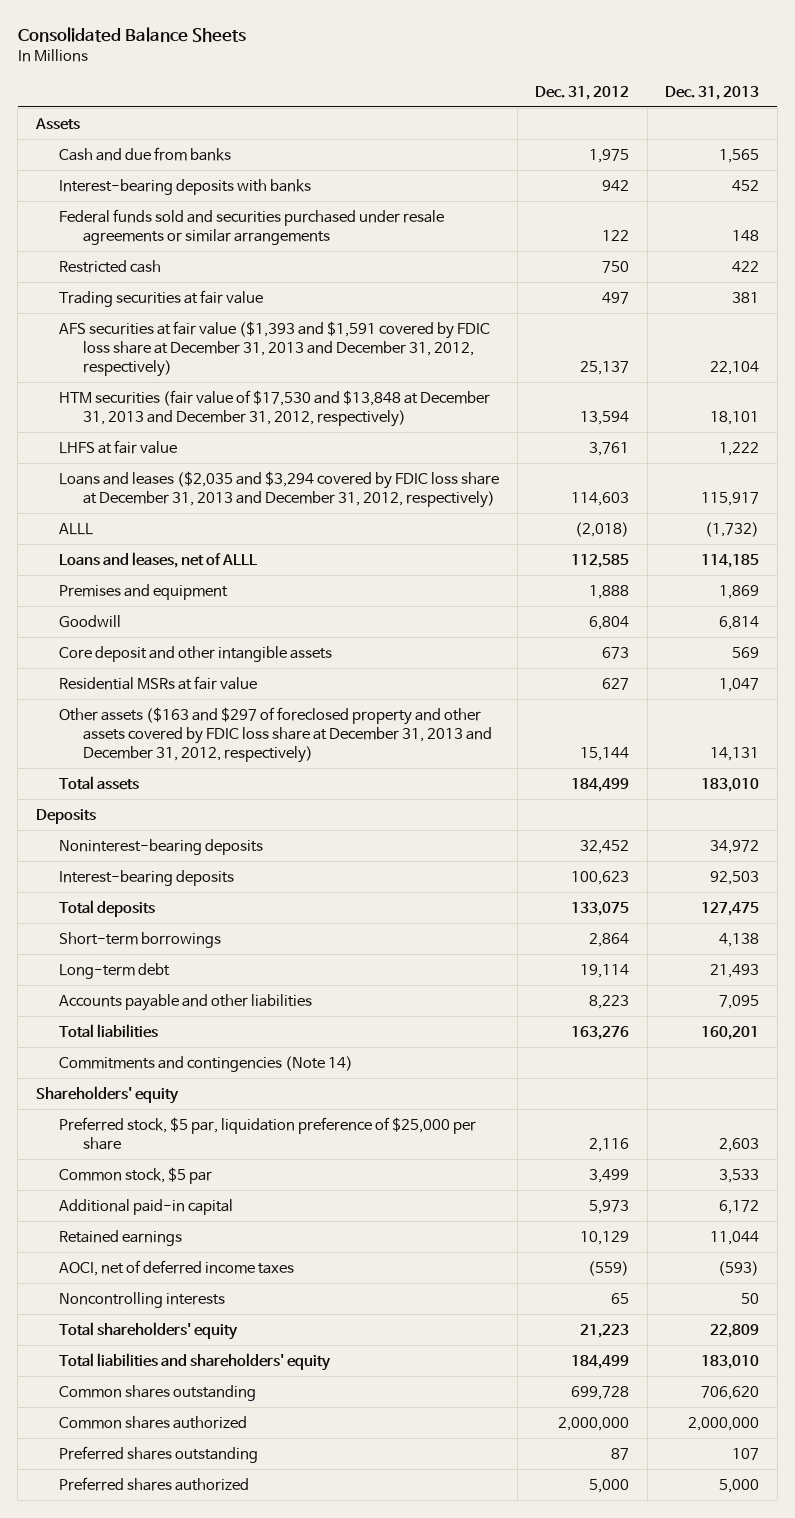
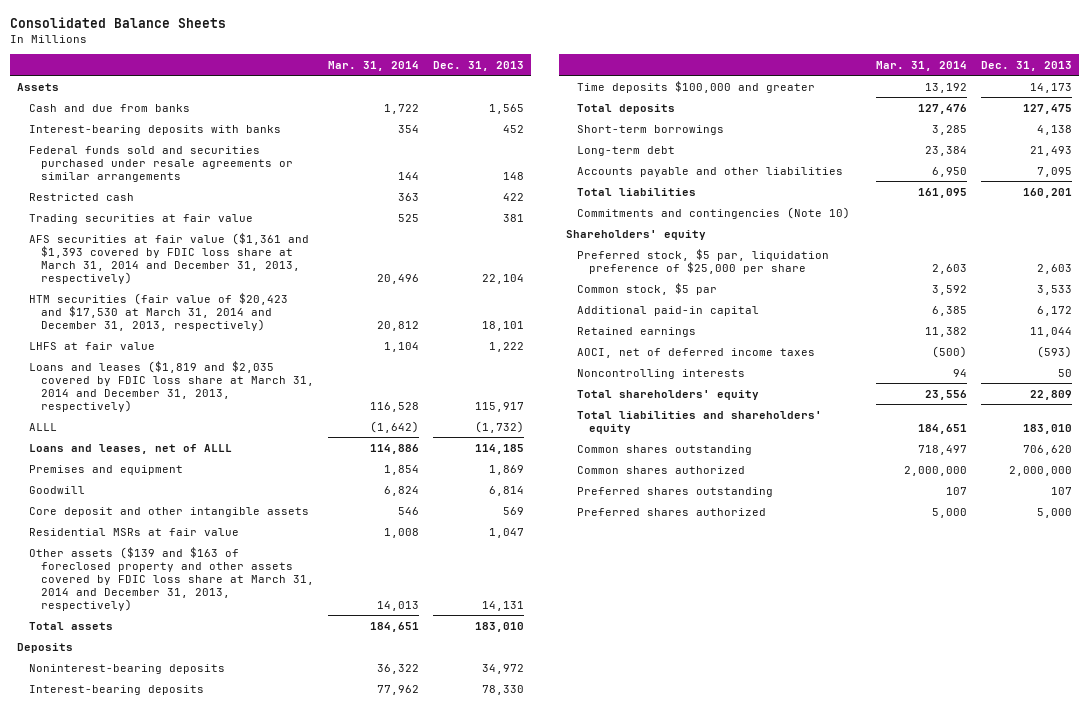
[535,85,630,100] Dec. 31, 2012 -> none
none -> [327,60,419,71] Mar. 31, 2014
[59,320,491,378] AFS securities at fair value ($1,393 and $1,591 covered by FDIC loss share at December 31, 2013 and December 31, 2012, respectively) -> [28,232,309,284] AFS securities at fair value ($1,361 and $1,393 covered by FDIC loss share at March 31, 2014 and December 31, 2013, respectively)
[59,389,491,428] HTM securities (fair value of $17,530 and $13,848 at December 31, 2013 and December 31, 2012, respectively) -> [28,292,288,331] HTM securities (fair value of $20,423 and $17,530 at March 31, 2014 and December 31, 2013, respectively)
[59,470,500,509] Loans and leases ($2,035 and $3,294 covered by FDIC loss share at December 31, 2013 and December 31, 2012, respectively) -> [28,360,314,412] Loans and leases ($1,819 and $2,035 covered by FDIC loss share at March 31, 2014 and December 31, 2013, respectively)
[59,706,492,764] Other assets ($163 and $297 of foreclosed property and other assets covered by FDIC loss share at December 31, 2013 and December 31, 2012, respectively) -> [28,546,314,611] Other assets ($139 and $163 of foreclosed property and other assets covered by FDIC loss share at March 31, 2014 and December 31, 2013, respectively)
[710,870,760,885] 92,503 -> [481,684,524,695] 78,330
none -> [577,80,816,93] Time deposits $100,000 and greater
[59,1055,354,1072] Commitments and contingencies (Note 14) -> [577,206,851,219] Commitments and contingencies (Note 10)

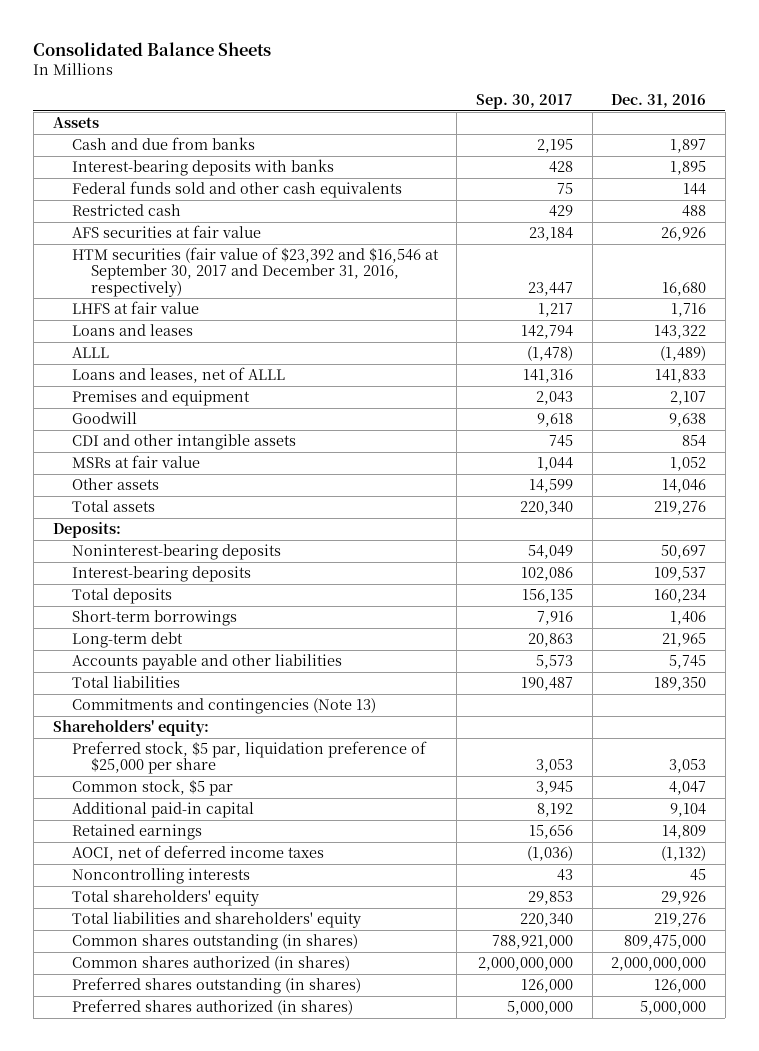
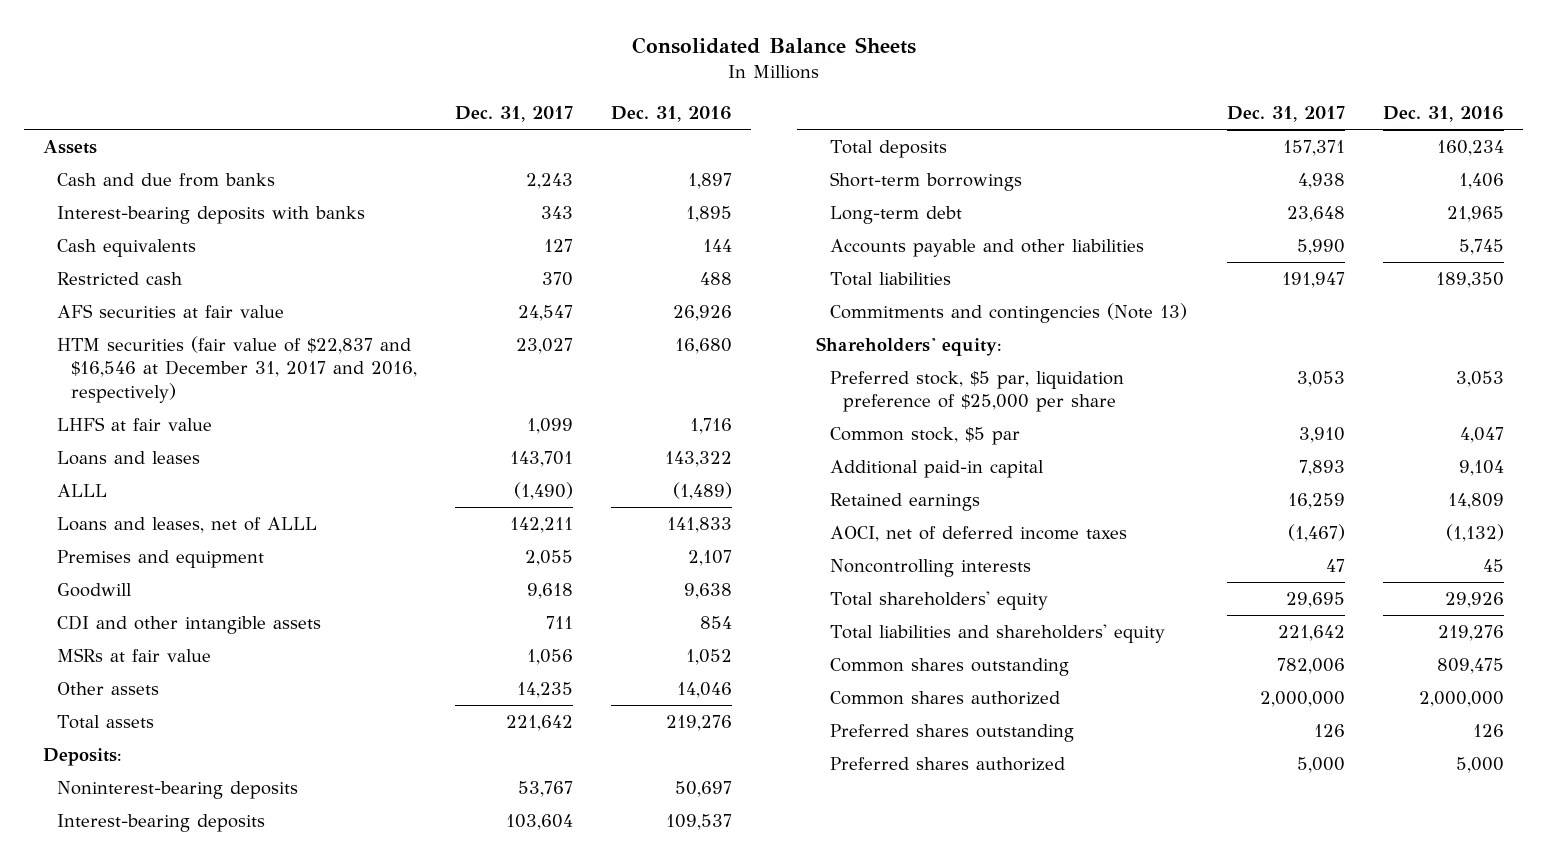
[475,94,573,110] Sep. 30, 2017 -> none
none -> [454,106,573,123] Dec. 31, 2017
[71,181,402,199] Federal funds sold and other cash equivalents -> [56,238,196,257] Cash equivalents
[71,247,439,297] HTM securities (fair value of $23,392 and $16,546 at September 30, 2017 and December 31, 2016, respectively) -> [56,335,417,403] HTM securities (fair value of $22,837 and $16,546 at December 31, 2017 and 2016, respectively)
[71,934,358,951] Common shares outstanding (in shares) -> [829,657,1069,676] Common shares outstanding
[624,935,707,950] 809,475,000 -> [1437,657,1505,674] 809,475
[71,956,350,972] Common shares authorized (in shares) -> [829,690,1060,705] Common shares authorized
[611,957,707,972] 2,000,000,000 -> [1419,690,1505,707] 2,000,000
[71,977,361,995] Preferred shares outstanding (in shares) -> [829,723,1074,742] Preferred shares outstanding
[654,979,707,994] 126,000 -> [1473,723,1505,737] 126
[71,999,353,1016] Preferred shares authorized (in shares) -> [829,756,1065,771] Preferred shares authorized
[640,1001,707,1016] 5,000,000 -> [1456,756,1505,773] 5,000

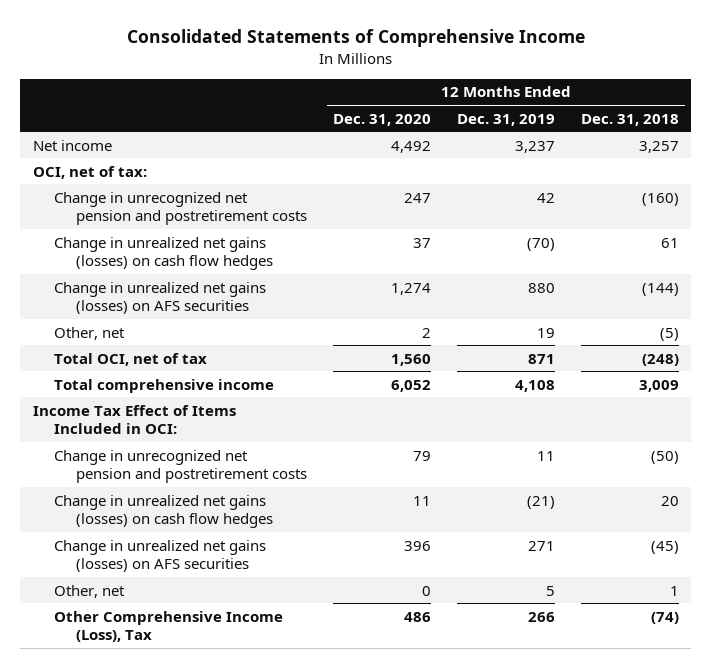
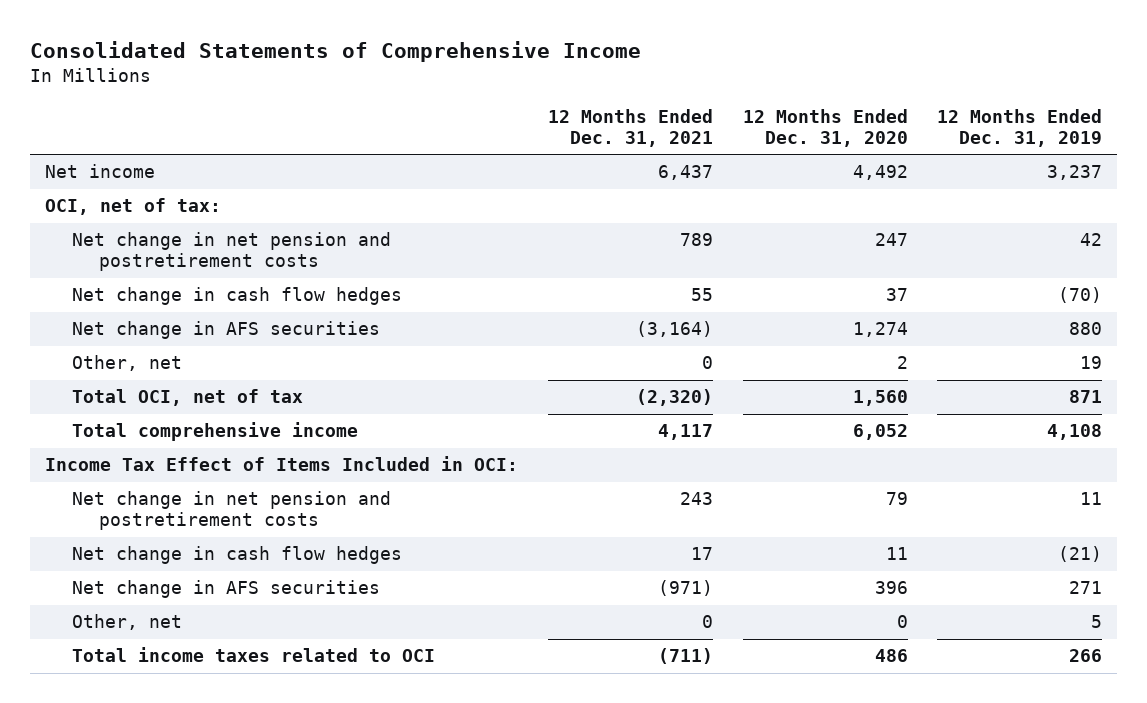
[580,113,679,126] Dec. 31, 2018 -> none
none -> [547,109,713,147] 12 Months Ended Dec. 31, 2021
[54,191,308,225] Change in unrecognized net pension and postretirement costs -> [71,232,391,272] Net change in net pension and postretirement costs
[54,236,274,270] Change in unrealized net gains (losses) on cash flow hedges -> [71,287,402,306] Net change in cash flow hedges
[54,281,267,314] Change in unrealized net gains (losses) on AFS securities -> [71,321,380,340] Net change in AFS securities
[54,449,308,483] Change in unrecognized net pension and postretirement costs -> [71,491,391,531] Net change in net pension and postretirement costs
[54,494,274,528] Change in unrealized net gains (losses) on cash flow hedges -> [71,546,402,565] Net change in cash flow hedges
[54,539,267,572] Change in unrealized net gains (losses) on AFS securities -> [71,580,380,599] Net change in AFS securities
[54,610,284,642] Other Comprehensive Income (Loss), Tax -> [71,647,435,663] Total income taxes related to OCI

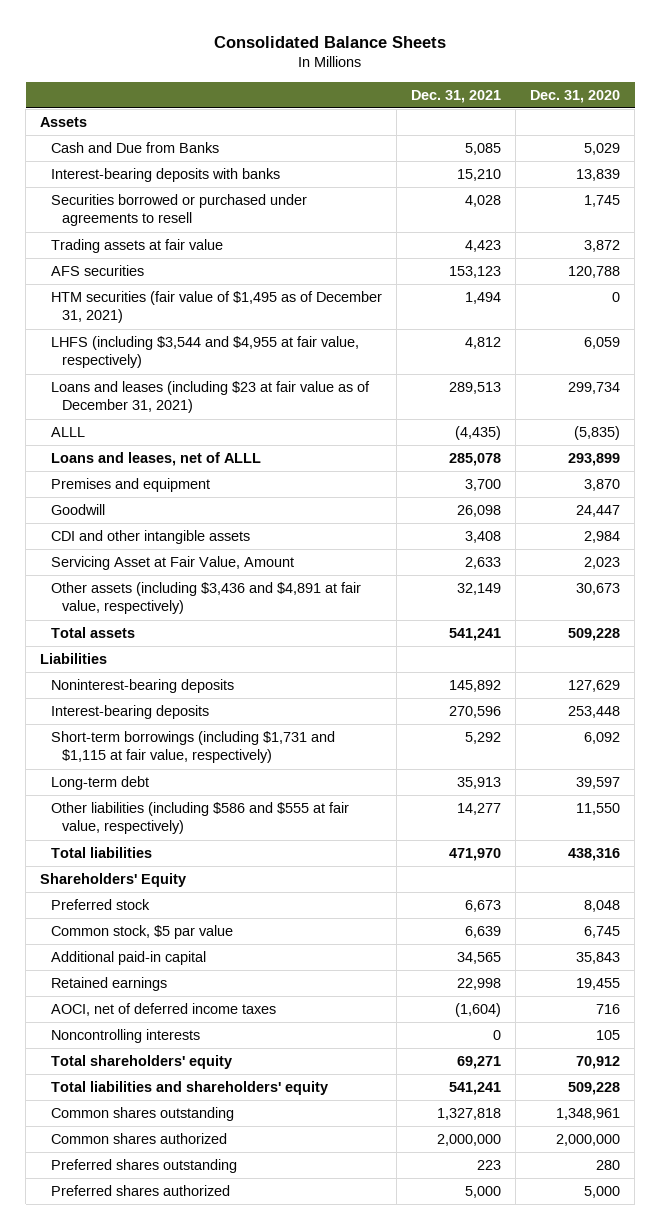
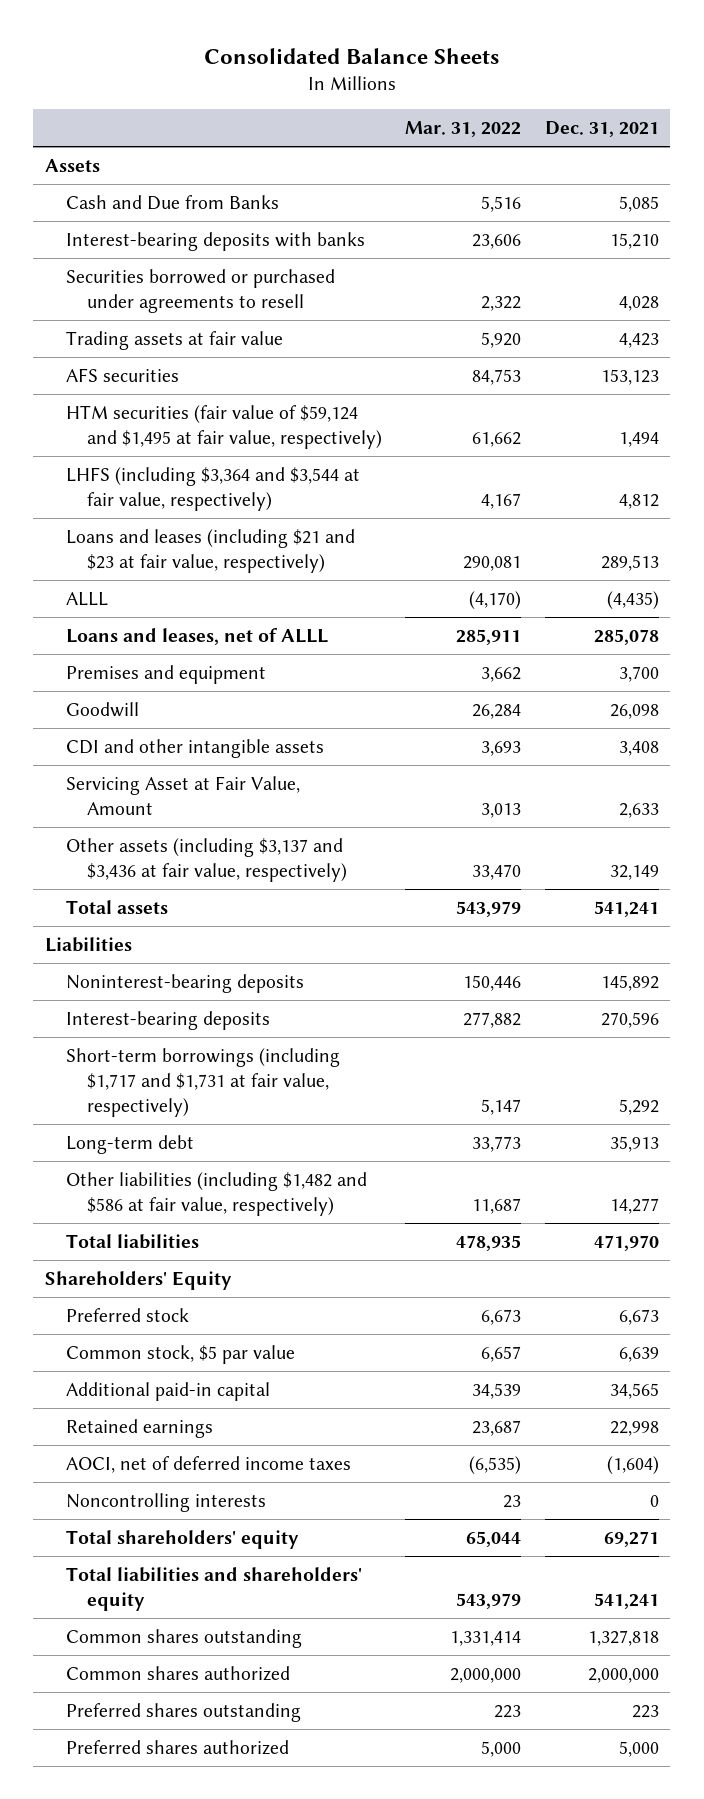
[530,89,621,103] Dec. 31, 2020 -> none
none -> [405,121,522,138] Mar. 31, 2022
[51,291,383,324] HTM securities (fair value of $1,495 as of December 31, 2021) -> [66,404,383,449] HTM securities (fair value of $59,124 and $1,495 at fair value, respectively)
[51,336,360,369] LHFS (including $3,544 and $4,955 at fair value, respectively) -> [66,466,361,511] LHFS (including $3,364 and $3,544 at fair value, respectively)
[51,381,371,414] Loans and leases (including $23 at fair value as of December 31, 2021) -> [66,528,356,573] Loans and leases (including $21 and $23 at fair value, respectively)
[51,582,362,615] Other assets (including $3,436 and $4,891 at fair value, respectively) -> [66,837,348,882] Other assets (including $3,137 and $3,436 at fair value, respectively)
[51,731,336,764] Short-term borrowings (including $1,731 and $1,115 at fair value, respectively) -> [66,1047,341,1117] Short-term borrowings (including $1,717 and $1,731 at fair value, respectively)
[51,802,350,835] Other liabilities (including $586 and $555 at fair value, respectively) -> [66,1171,368,1216] Other liabilities (including $1,482 and $586 at fair value, respectively)

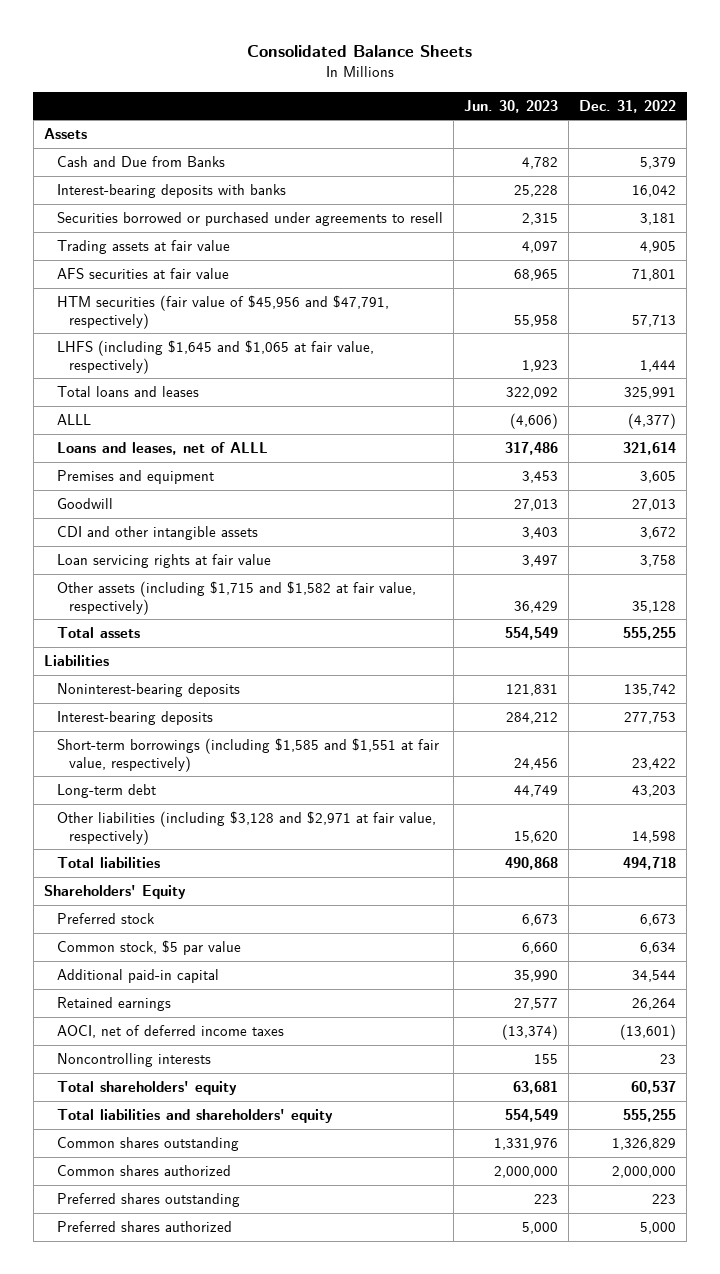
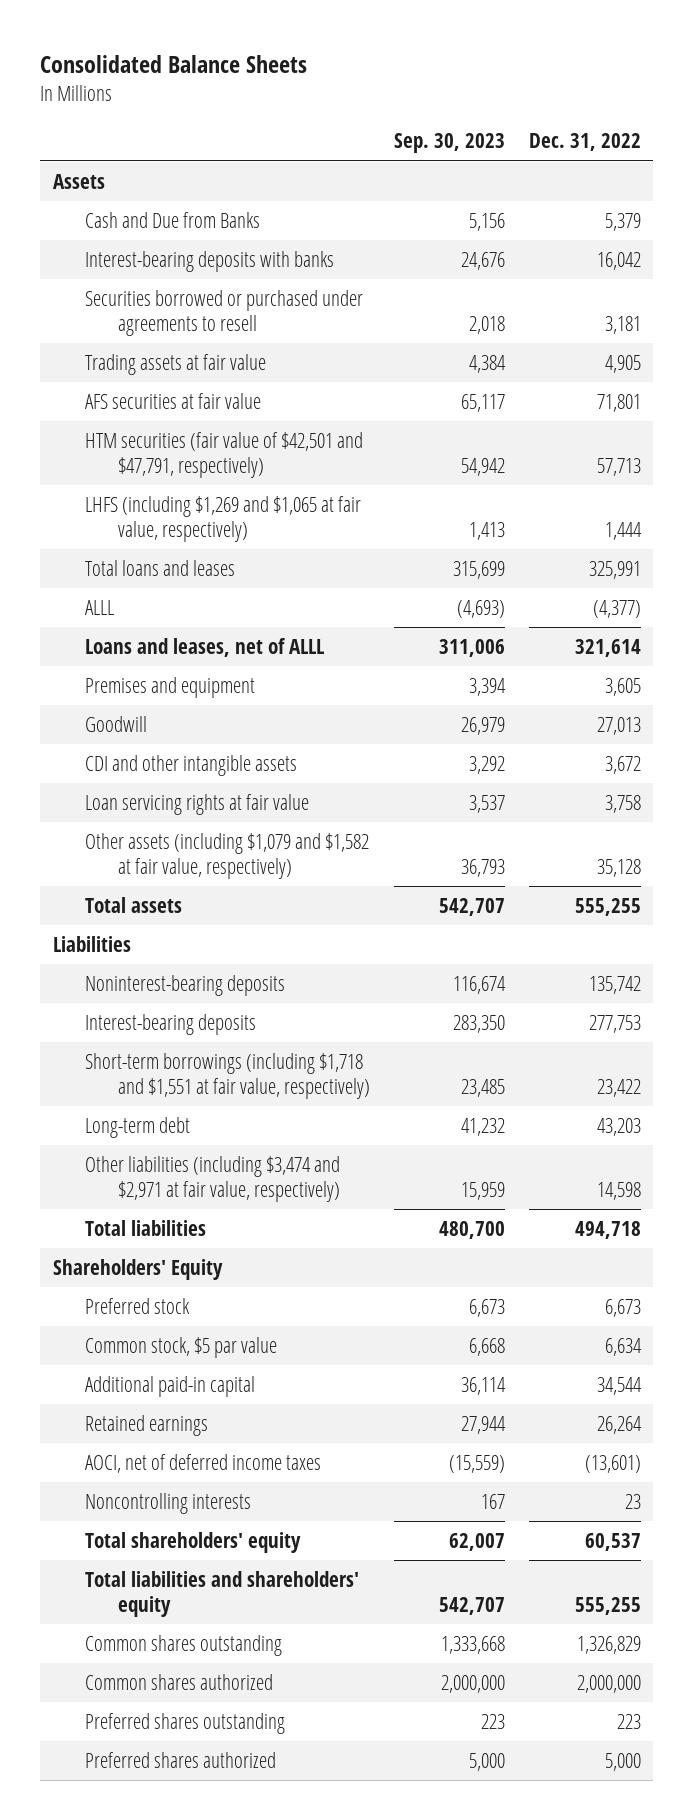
[463,99,558,113] Jun. 30, 2023 -> none
none -> [393,133,505,154] Sep. 30, 2023
[56,295,389,329] HTM securities (fair value of $45,956 and $47,791, respectively) -> [85,431,364,478] HTM securities (fair value of $42,501 and $47,791, respectively)
[56,340,374,374] LHFS (including $1,645 and $1,065 at fair value, respectively) -> [85,495,362,542] LHFS (including $1,269 and $1,065 at fair value, respectively)
[56,581,416,615] Other assets (including $1,715 and $1,582 at fair value, respectively) -> [85,832,370,879] Other assets (including $1,079 and $1,582 at fair value, respectively)
[56,738,439,772] Short-term borrowings (including $1,585 and $1,551 at fair value, respectively) -> [85,1052,370,1099] Short-term borrowings (including $1,718 and $1,551 at fair value, respectively)
[56,811,436,845] Other liabilities (including $3,128 and $2,971 at fair value, respectively) -> [85,1155,341,1202] Other liabilities (including $3,474 and $2,971 at fair value, respectively)

